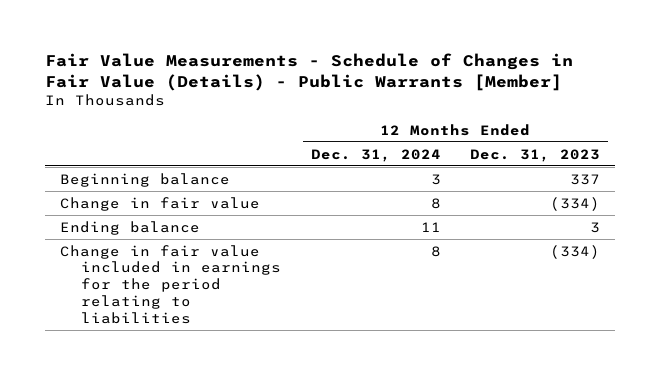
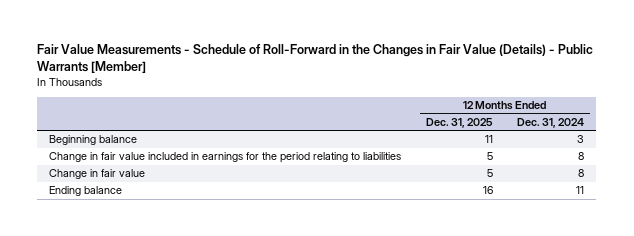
[45,52,574,91] Fair Value Measurements - Schedule of Changes in Fair Value (Details) - Public Warrants [Member] -> [37,44,594,74] Fair Value Measurements - Schedule of Roll-Forward in the Changes in Fair Value (Details) - Public Warrants [Member]
[470,148,601,162] Dec. 31, 2023 -> none
none -> [425,117,493,128] Dec. 31, 2025
[59,244,281,324] Change in fair value included in earnings for the period relating to liabilities -> [49,152,402,164] Change in fair value included in earnings for the period relating to liabilities

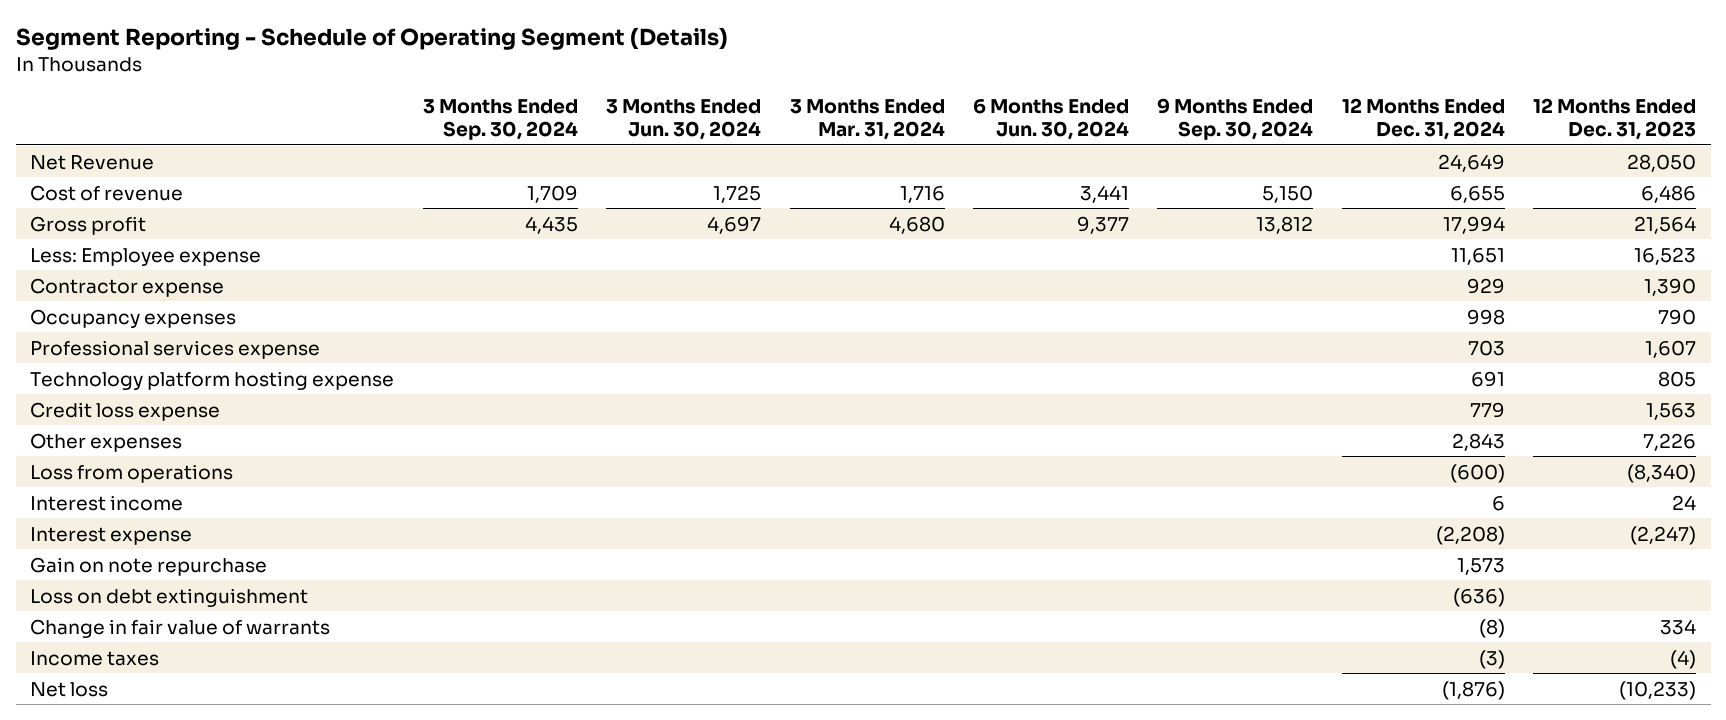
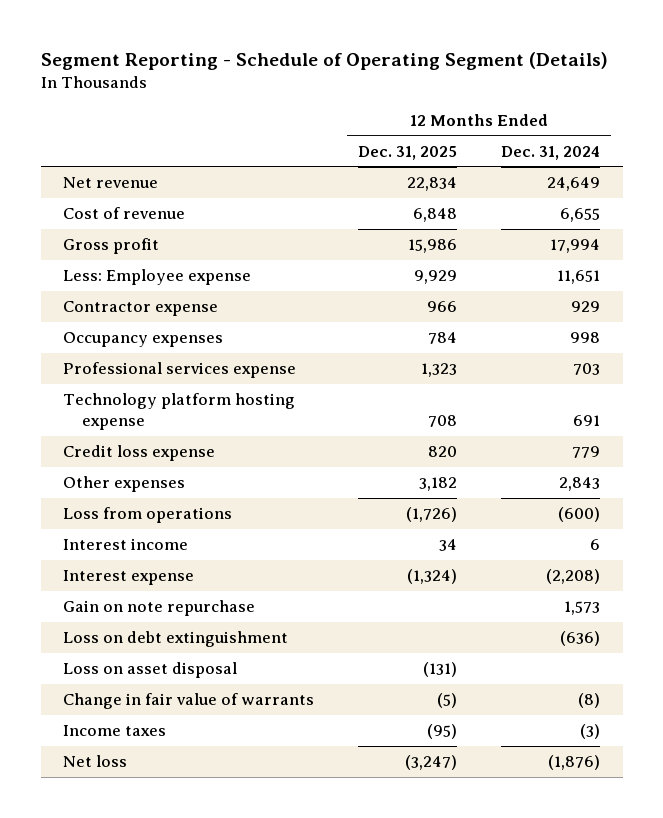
[422,98,578,141] 3 Months Ended Sep. 30, 2024 -> none
[606,98,762,141] 3 Months Ended Jun. 30, 2024 -> none
[789,98,945,141] 3 Months Ended Mar. 31, 2024 -> none
[972,98,1129,141] 6 Months Ended Jun. 30, 2024 -> none
[1157,97,1314,141] 9 Months Ended Sep. 30, 2024 -> none
[1533,97,1697,141] 12 Months Ended Dec. 31, 2023 -> none
none -> [358,145,458,160] Dec. 31, 2025
[30,154,155,170] Net Revenue -> [62,177,158,189] Net revenue
none -> [62,662,237,679] Loss on asset disposal

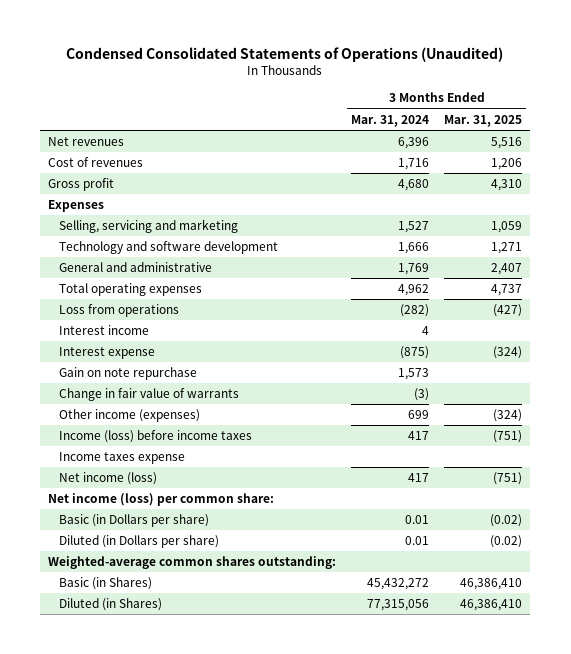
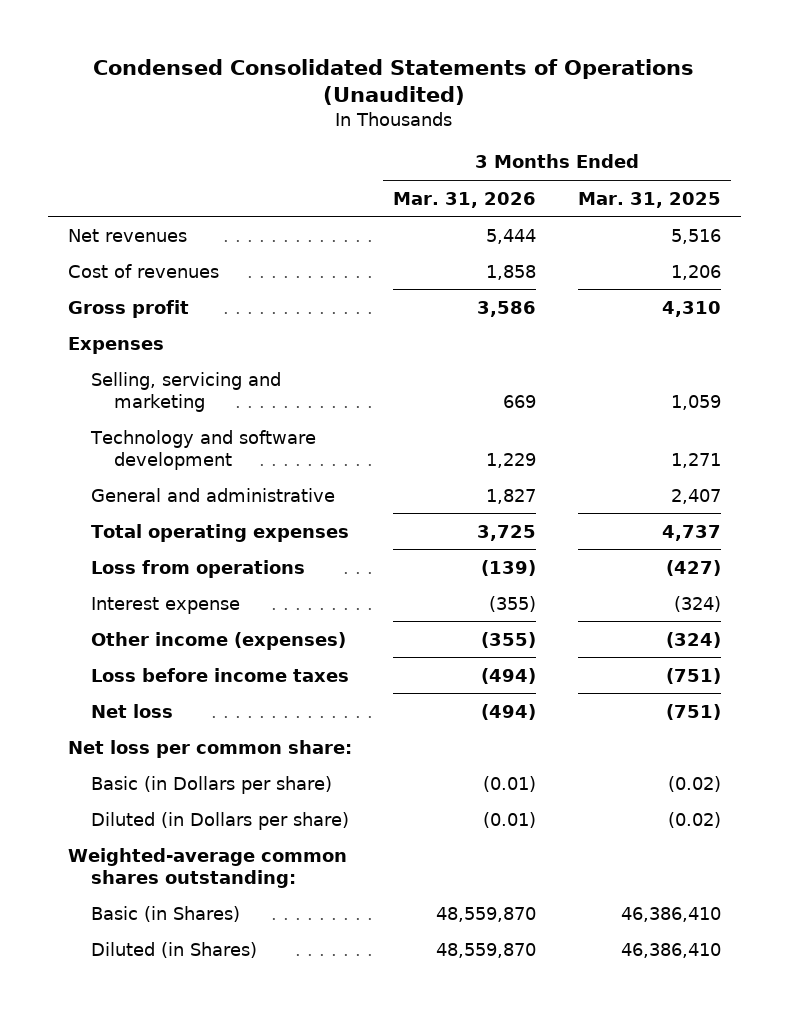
[351,114,430,127] Mar. 31, 2024 -> none
none -> [393,191,537,208] Mar. 31, 2026
[59,325,150,336] Interest income -> none
[59,367,198,381] Gain on note repurchase -> none
[59,388,240,402] Change in fair value of warrants -> none
[59,452,186,465] Income taxes expense -> none
[59,430,253,444] Income (loss) before income taxes -> [91,667,350,682] Loss before income taxes
[59,472,158,486] Net income (loss) -> [91,703,174,718] Net loss
[48,493,275,507] Net income (loss) per common share: -> [68,739,353,758] Net loss per common share:

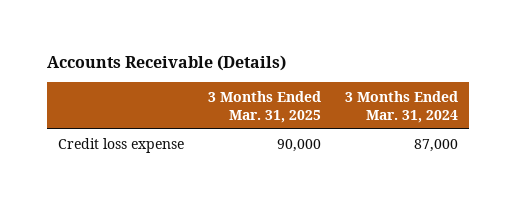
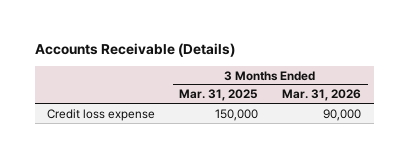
[344,90,458,123] 3 Months Ended Mar. 31, 2024 -> none
none -> [282,89,362,102] Mar. 31, 2026
[276,139,321,153] 90,000 -> [215,108,259,121] 150,000

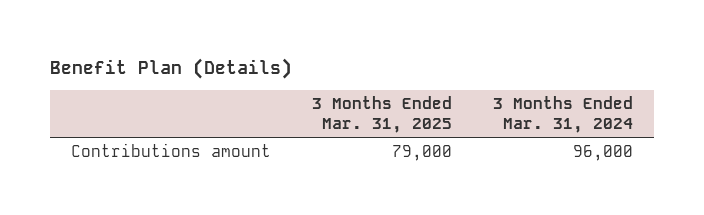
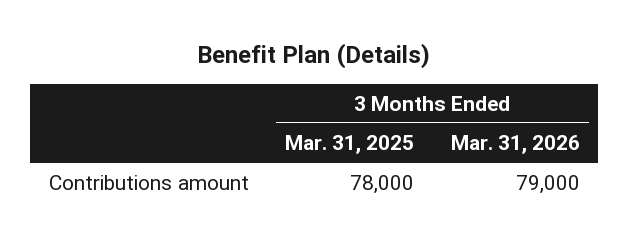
[492,95,633,134] 3 Months Ended Mar. 31, 2024 -> none
none -> [450,135,580,155] Mar. 31, 2026
[391,145,452,162] 79,000 -> [350,175,415,195] 78,000

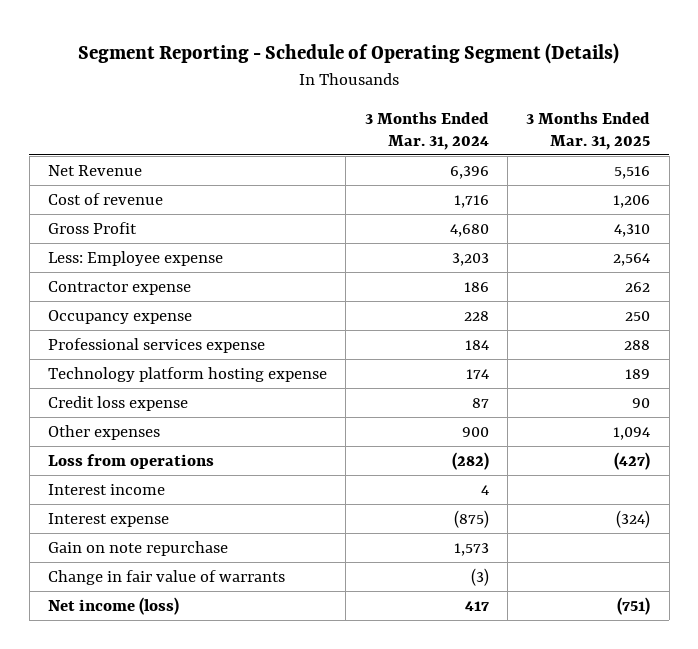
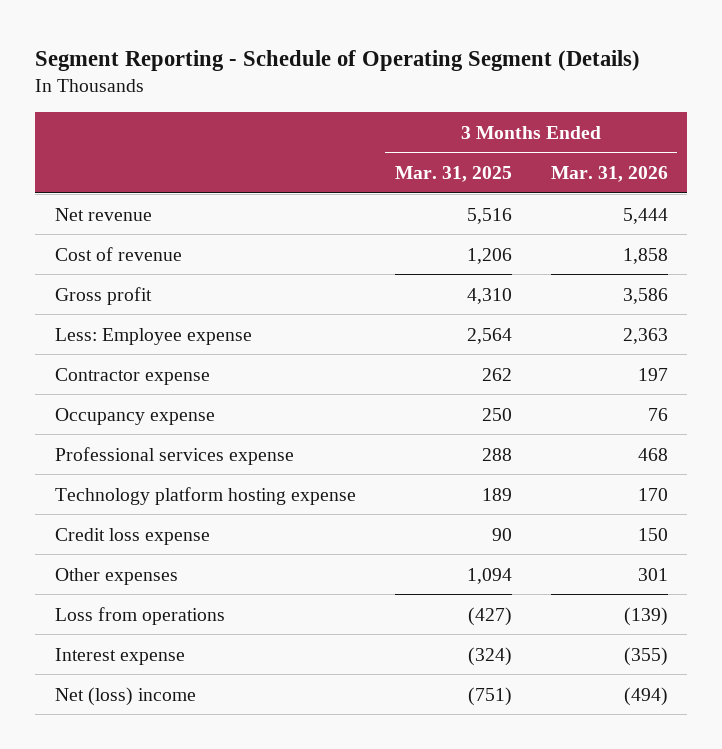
[364,111,489,150] 3 Months Ended Mar. 31, 2024 -> none
none -> [550,166,668,183] Mar. 31, 2026
[48,164,143,176] Net Revenue -> [54,207,152,221] Net revenue
[48,221,138,234] Gross Profit -> [54,286,152,305] Gross profit
[48,483,166,495] Interest income -> none
[48,540,229,556] Gain on note repurchase -> none
[48,569,286,585] Change in fair value of warrants -> none
[48,596,180,615] Net income (loss) -> [54,686,196,706] Net (loss) income

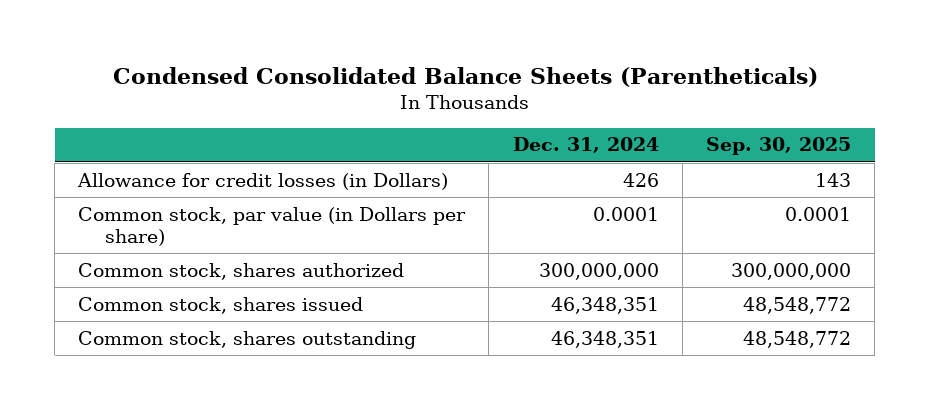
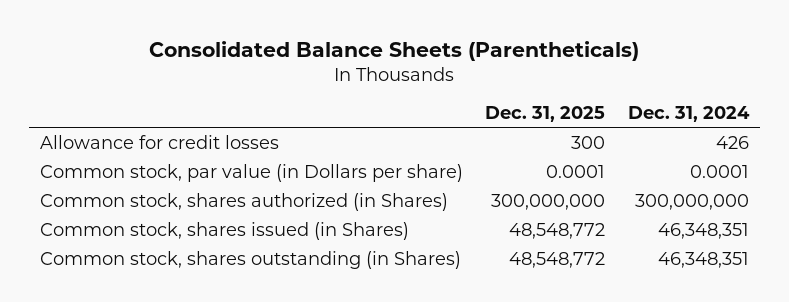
[112,66,818,87] Condensed Consolidated Balance Sheets (Parentheticals) -> [149,40,640,61] Consolidated Balance Sheets (Parentheticals)
[706,137,852,156] Sep. 30, 2025 -> none
none -> [485,106,606,123] Dec. 31, 2025
[77,172,449,190] Allowance for credit losses (in Dollars) -> [40,134,280,149] Allowance for credit losses
[78,262,405,280] Common stock, shares authorized -> [40,192,449,211] Common stock, shares authorized (in Shares)
[78,296,364,314] Common stock, shares issued -> [40,221,410,240] Common stock, shares issued (in Shares)
[78,330,417,349] Common stock, shares outstanding -> [40,250,462,269] Common stock, shares outstanding (in Shares)

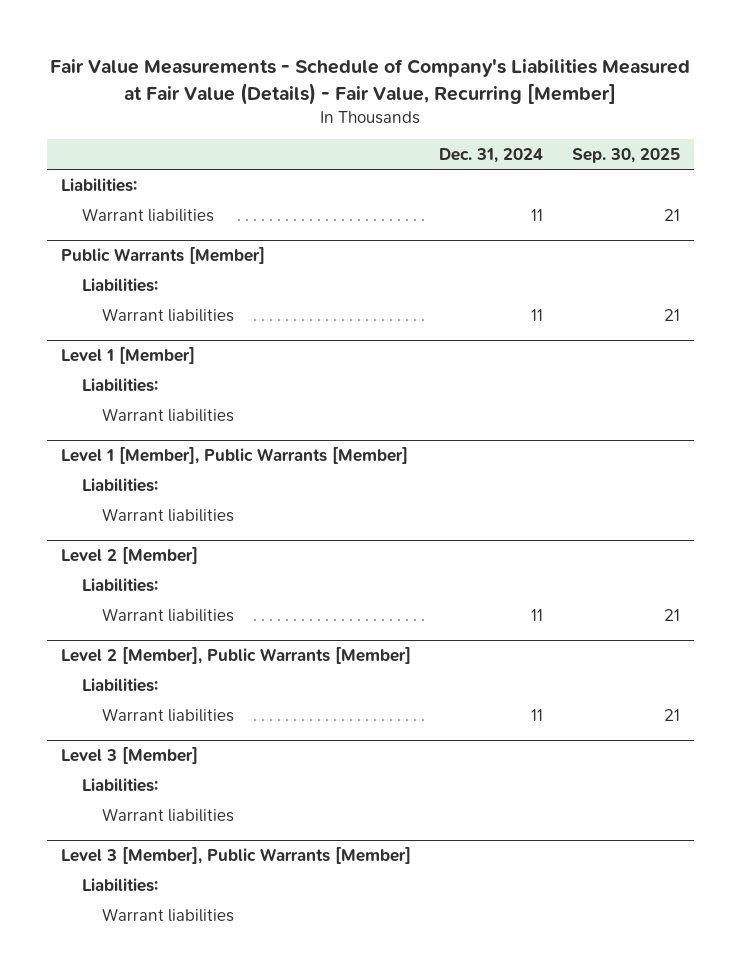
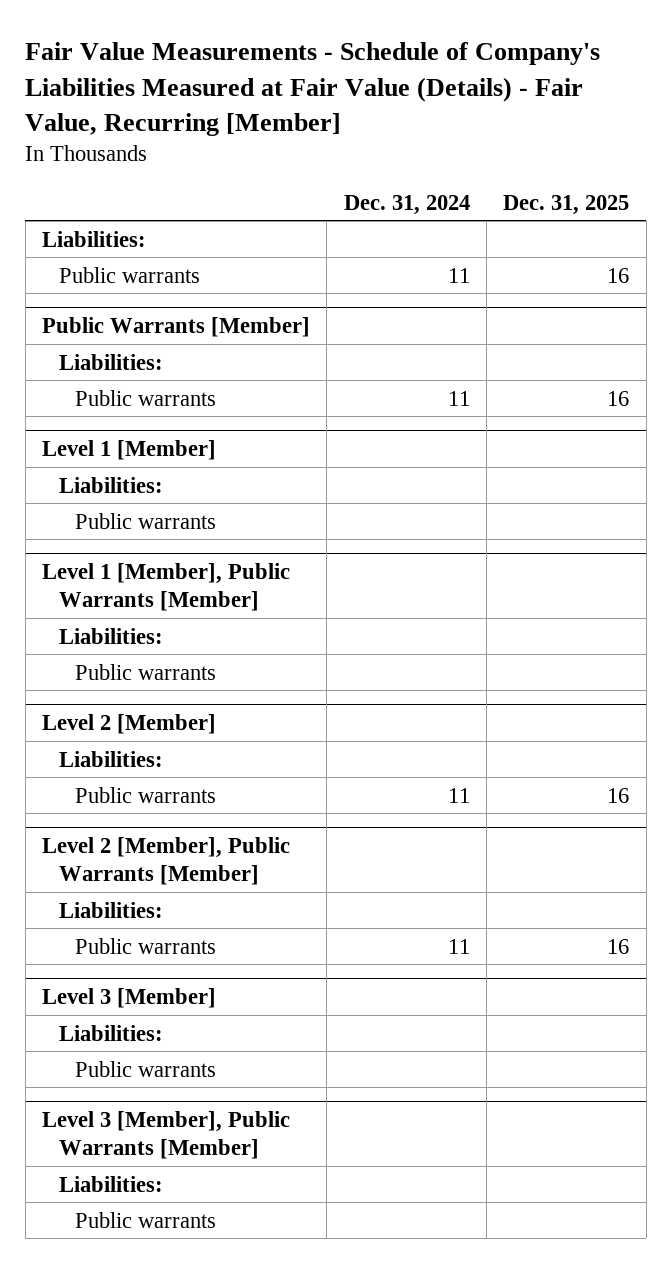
[571,148,680,164] Sep. 30, 2025 -> none
none -> [503,194,630,215] Dec. 31, 2025
[81,207,214,222] Warrant liabilities -> [58,266,200,283] Public warrants
[102,307,235,322] Warrant liabilities -> [75,389,217,406] Public warrants
[102,407,235,422] Warrant liabilities -> [75,512,217,529] Public warrants
[102,507,235,522] Warrant liabilities -> [75,663,217,680] Public warrants
[102,607,235,622] Warrant liabilities -> [75,786,217,803] Public warrants
[102,707,235,722] Warrant liabilities -> [75,937,217,954] Public warrants
[102,807,235,822] Warrant liabilities -> [75,1060,217,1077] Public warrants
[102,907,235,922] Warrant liabilities -> [75,1211,217,1228] Public warrants

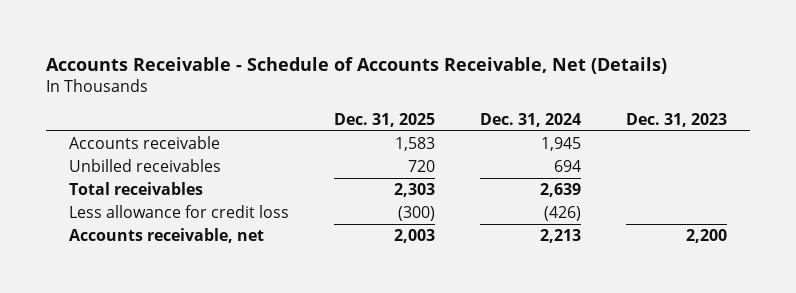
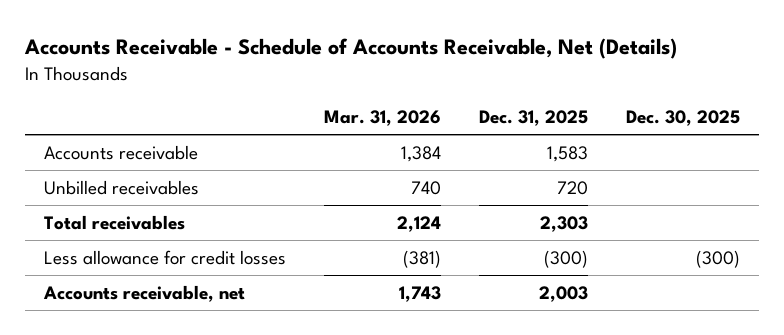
[480,112,582,127] Dec. 31, 2024 -> none
[626,112,728,127] Dec. 31, 2023 -> none
none -> [323,109,441,126] Mar. 31, 2026
none -> [625,109,740,126] Dec. 30, 2025
[68,205,289,219] Less allowance for credit loss -> [43,249,286,265] Less allowance for credit losses

